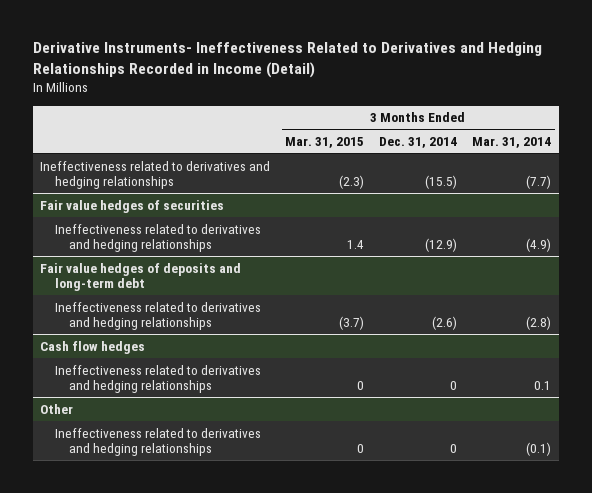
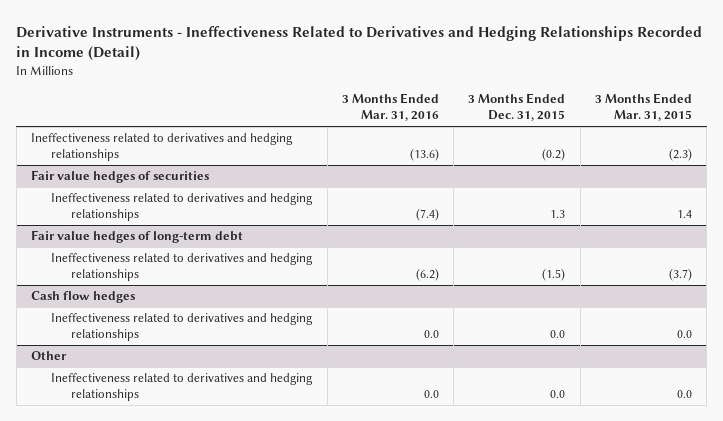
[32,42,542,79] Derivative Instruments- Ineffectiveness Related to Derivatives and Hedging Relationships Recorded in Income (Detail) -> [16,25,703,61] Derivative Instruments - Ineffectiveness Related to Derivatives and Hedging Relationships Recorded in Income (Detail)
[379,136,458,148] Dec. 31, 2014 -> none
[472,136,552,148] Mar. 31, 2014 -> none
none -> [341,93,439,122] 3 Months Ended Mar. 31, 2016
none -> [468,93,566,122] 3 Months Ended Dec. 31, 2015
[40,262,242,291] Fair value hedges of deposits and long-term debt -> [31,230,244,244] Fair value hedges of long-term debt
[357,380,365,390] 0 -> [677,330,693,339] 0.0
[357,443,365,453] 0 -> [677,390,693,399] 0.0

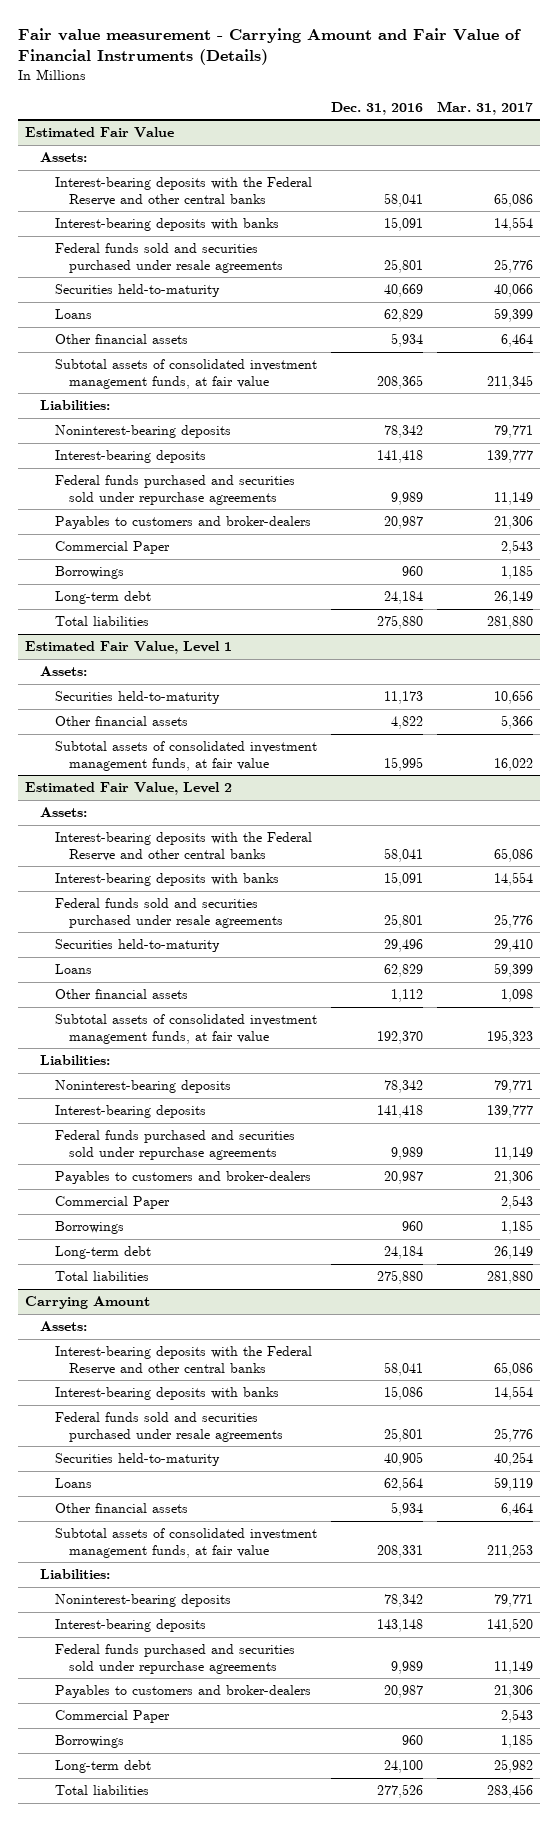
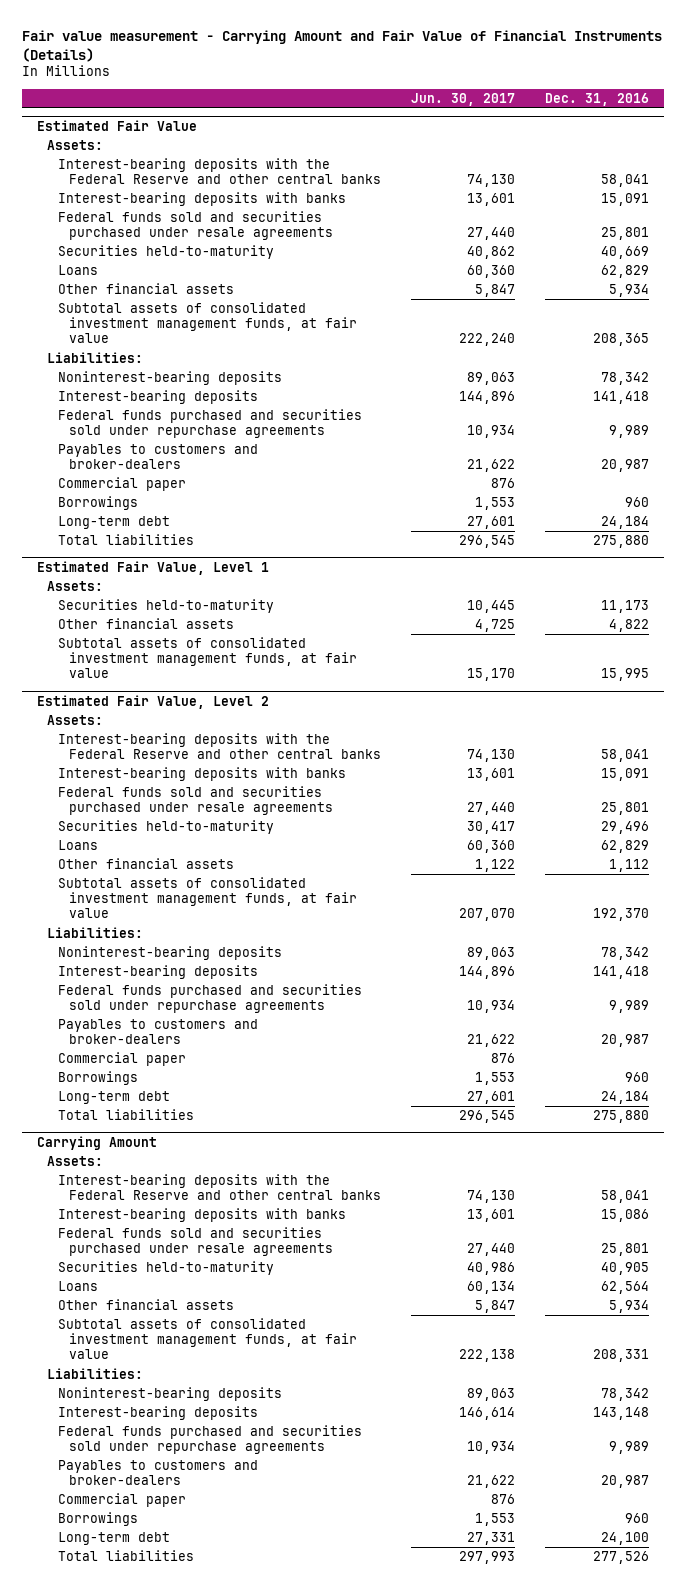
[437,100,534,115] Mar. 31, 2017 -> none
none -> [411,92,516,106] Jun. 30, 2017
[54,541,170,555] Commercial Paper -> [58,477,187,492] Commercial paper
[54,1196,170,1210] Commercial Paper -> [58,1052,187,1067] Commercial paper
[54,1710,170,1724] Commercial Paper -> [58,1493,187,1508] Commercial paper

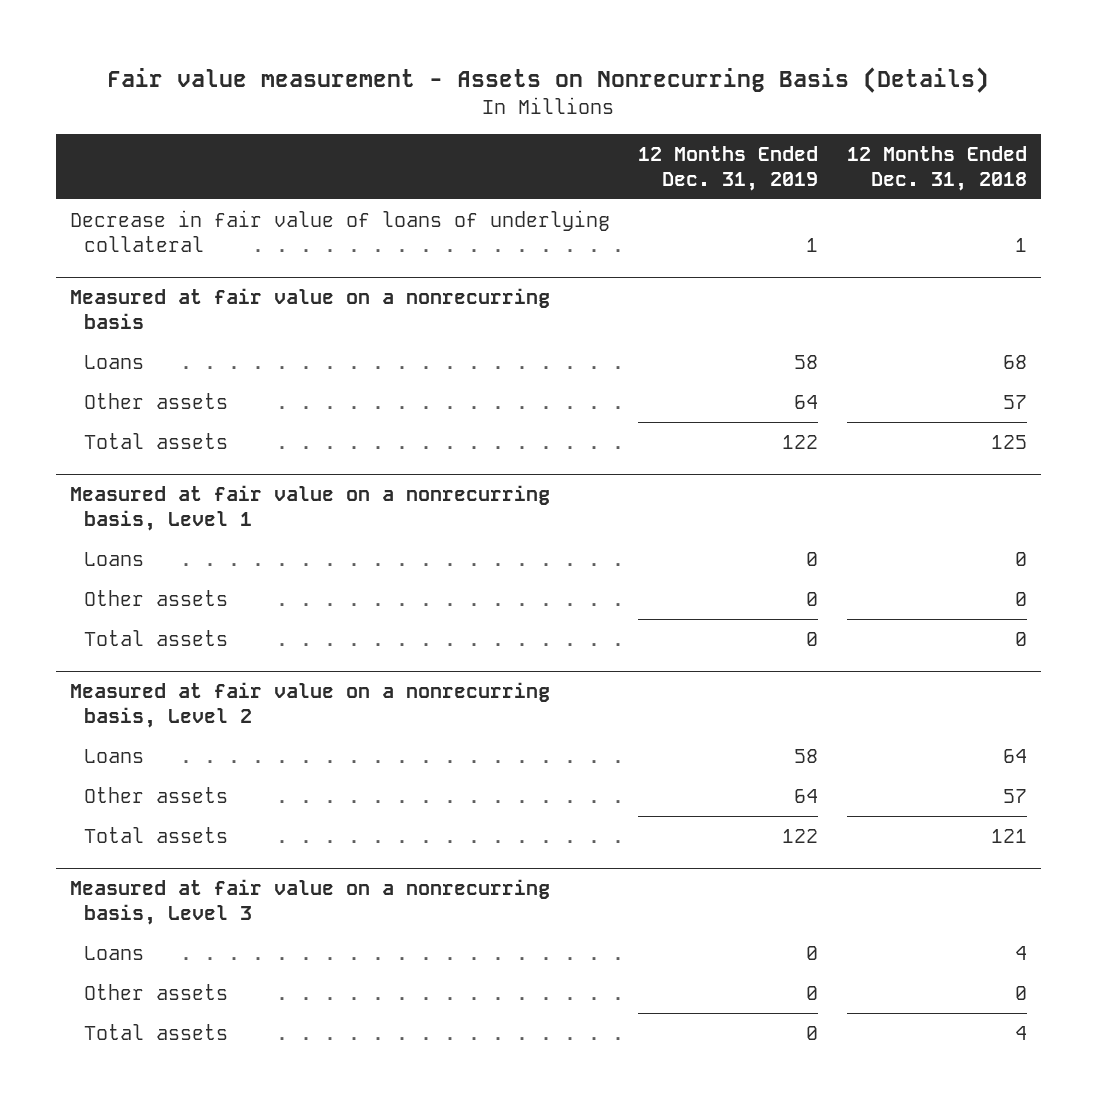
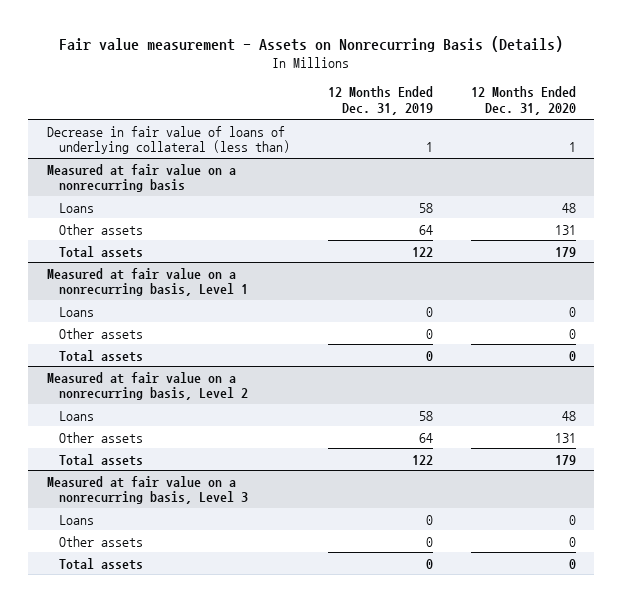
[846,145,1027,191] 12 Months Ended Dec. 31, 2018 -> none
none -> [470,86,576,116] 12 Months Ended Dec. 31, 2020
[70,209,611,252] Decrease in fair value of loans of underlying collateral -> [46,125,291,155] Decrease in fair value of loans of underlying collateral (less than)

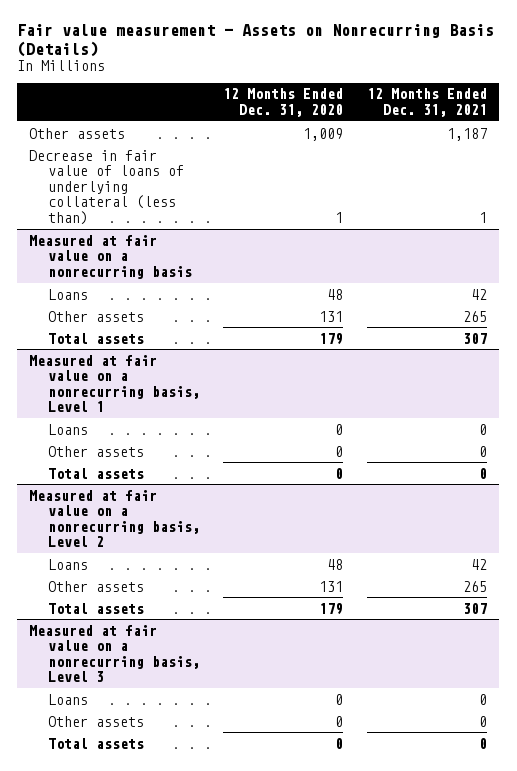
[327,86,433,116] 12 Months Ended Dec. 31, 2019 -> none
none -> [367,88,488,117] 12 Months Ended Dec. 31, 2021
none -> [29,127,126,139] Other assets

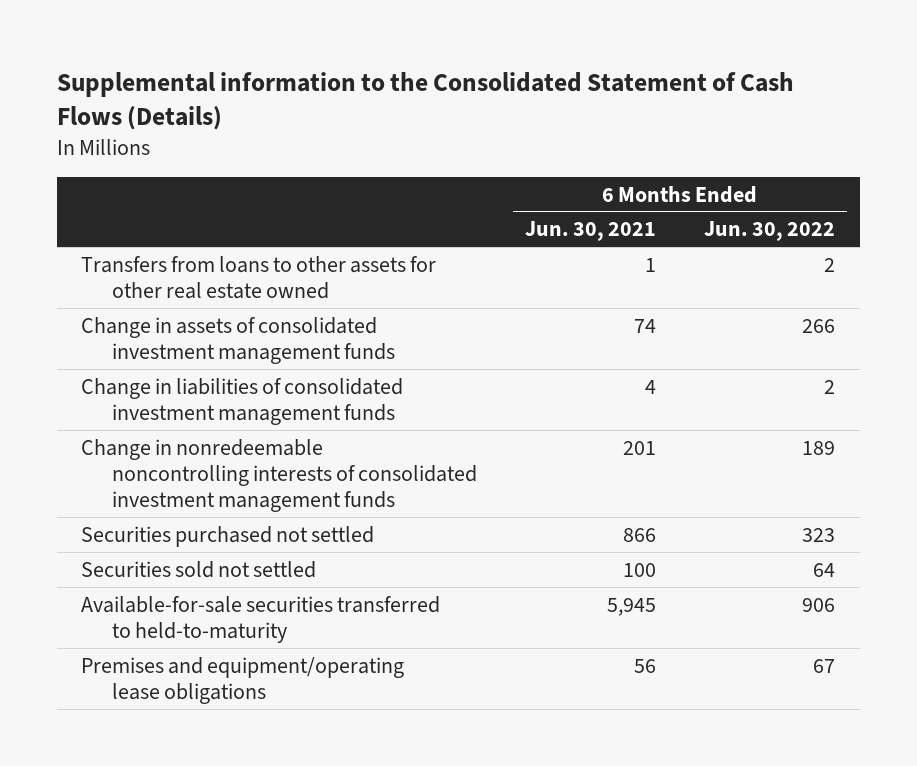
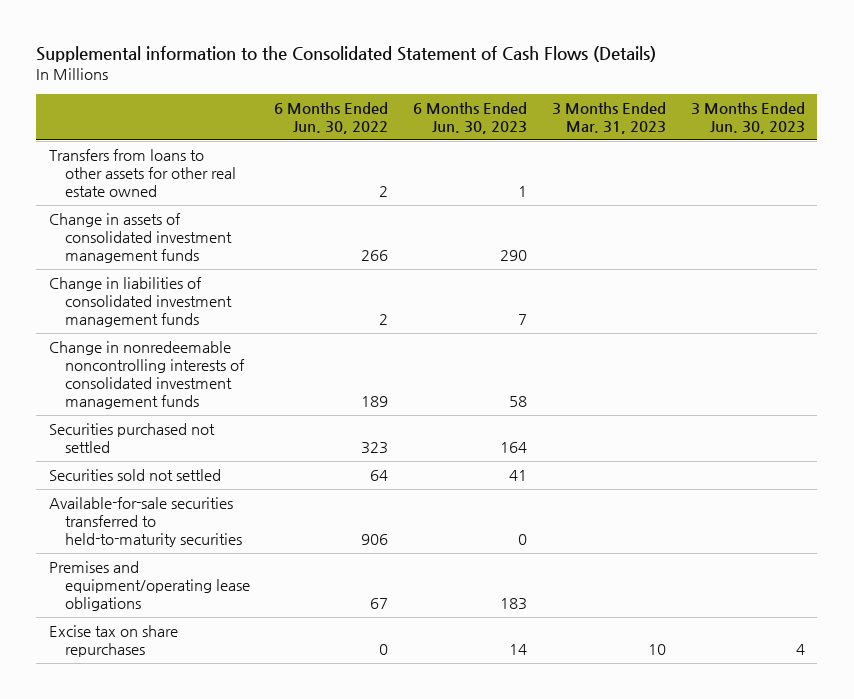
[525,221,657,242] Jun. 30, 2021 -> none
none -> [413,102,528,135] 6 Months Ended Jun. 30, 2023
none -> [552,102,667,135] 3 Months Ended Mar. 31, 2023
none -> [691,102,806,135] 3 Months Ended Jun. 30, 2023
[81,595,441,643] Available-for-sale securities transferred to held-to-maturity -> [48,497,242,548] Available-for-sale securities transferred to held-to-maturity securities
none -> [48,625,178,658] Excise tax on share repurchases

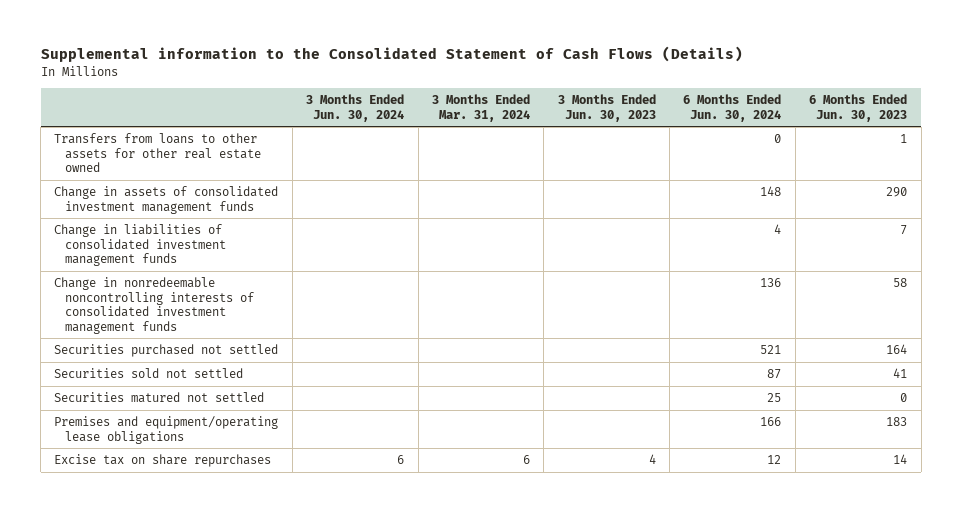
[274,102,389,135] 6 Months Ended Jun. 30, 2022 -> none
[552,102,667,135] 3 Months Ended Mar. 31, 2023 -> none
none -> [306,94,405,122] 3 Months Ended Jun. 30, 2024
none -> [431,94,530,122] 3 Months Ended Mar. 31, 2024
none -> [683,94,782,122] 6 Months Ended Jun. 30, 2024
[48,497,242,548] Available-for-sale securities transferred to held-to-maturity securities -> none
none -> [54,392,265,404] Securities matured not settled

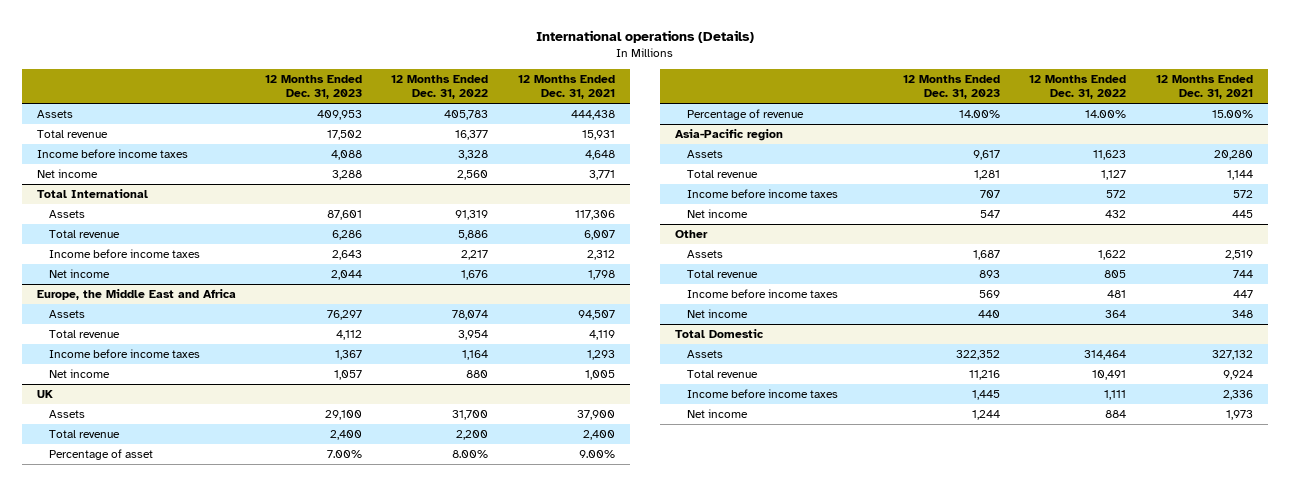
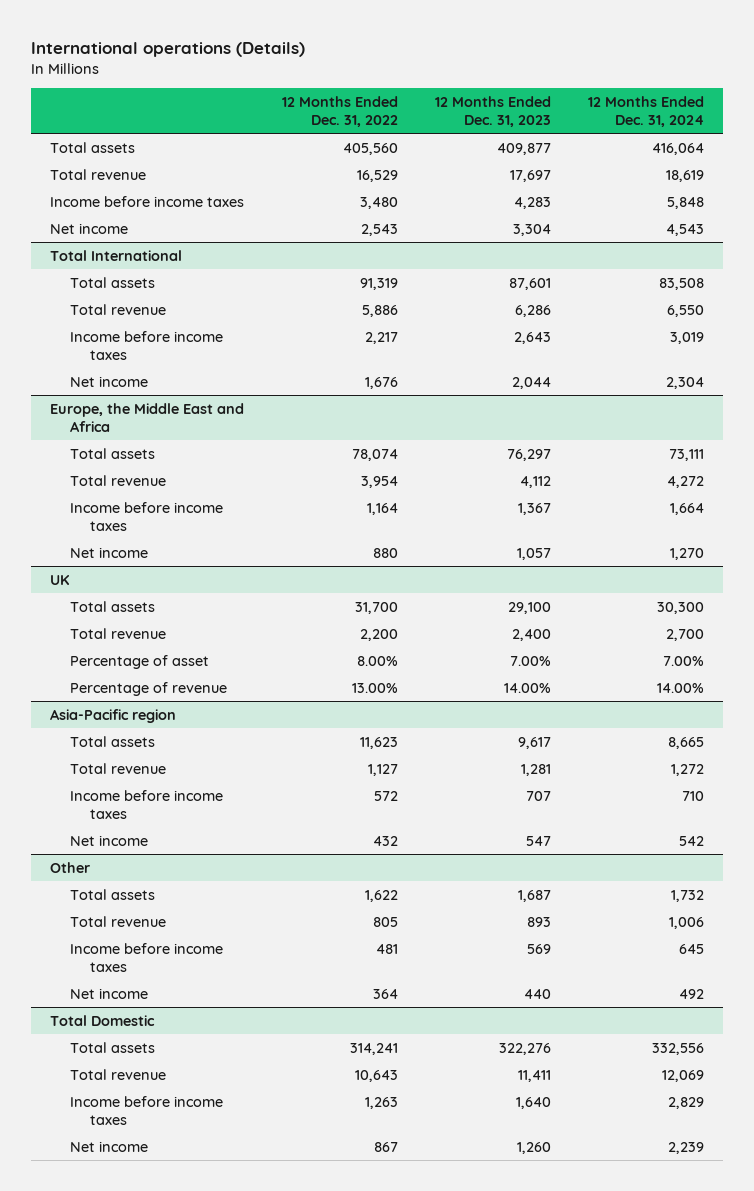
[517,74,615,100] 12 Months Ended Dec. 31, 2021 -> none
none -> [588,96,705,127] 12 Months Ended Dec. 31, 2024
[36,109,73,118] Assets -> [50,141,136,153] Total assets
[317,109,363,120] 409,953 -> [496,142,551,155] 409,877
[444,109,489,120] 405,783 -> [342,142,398,155] 405,560
[327,129,363,140] 17,502 -> [509,169,551,182] 17,697
[455,129,489,140] 16,377 -> [356,169,398,182] 16,529
[331,149,363,160] 4,088 -> [513,196,551,209] 4,283
[458,149,489,160] 3,328 -> [359,196,398,209] 3,480
[332,169,363,180] 3,288 -> [512,223,551,236] 3,304
[457,169,489,180] 2,560 -> [360,223,398,236] 2,543
[48,209,85,218] Assets -> [69,276,155,288] Total assets
[48,309,85,318] Assets -> [69,447,155,459] Total assets
[48,409,85,418] Assets -> [69,600,155,612] Total assets
[1085,109,1127,118] 14.00% -> [351,682,398,693] 13.00%
[686,149,723,158] Assets -> [69,735,155,747] Total assets
[686,249,723,258] Assets -> [69,888,155,900] Total assets
[686,349,723,358] Assets -> [69,1041,155,1053] Total assets
[956,349,1001,360] 322,352 -> [498,1042,551,1055] 322,276
[1084,349,1127,360] 314,464 -> [349,1042,398,1055] 314,241
[969,369,1001,380] 11,216 -> [517,1069,551,1082] 11,411
[1092,369,1127,380] 10,491 -> [354,1069,398,1082] 10,643
[972,389,1001,400] 1,445 -> [515,1096,551,1109] 1,640
[1104,389,1127,400] 1,111 -> [364,1096,398,1109] 1,263
[972,409,1001,420] 1,244 -> [516,1141,551,1154] 1,260
[1105,409,1127,418] 884 -> [373,1141,398,1152] 867

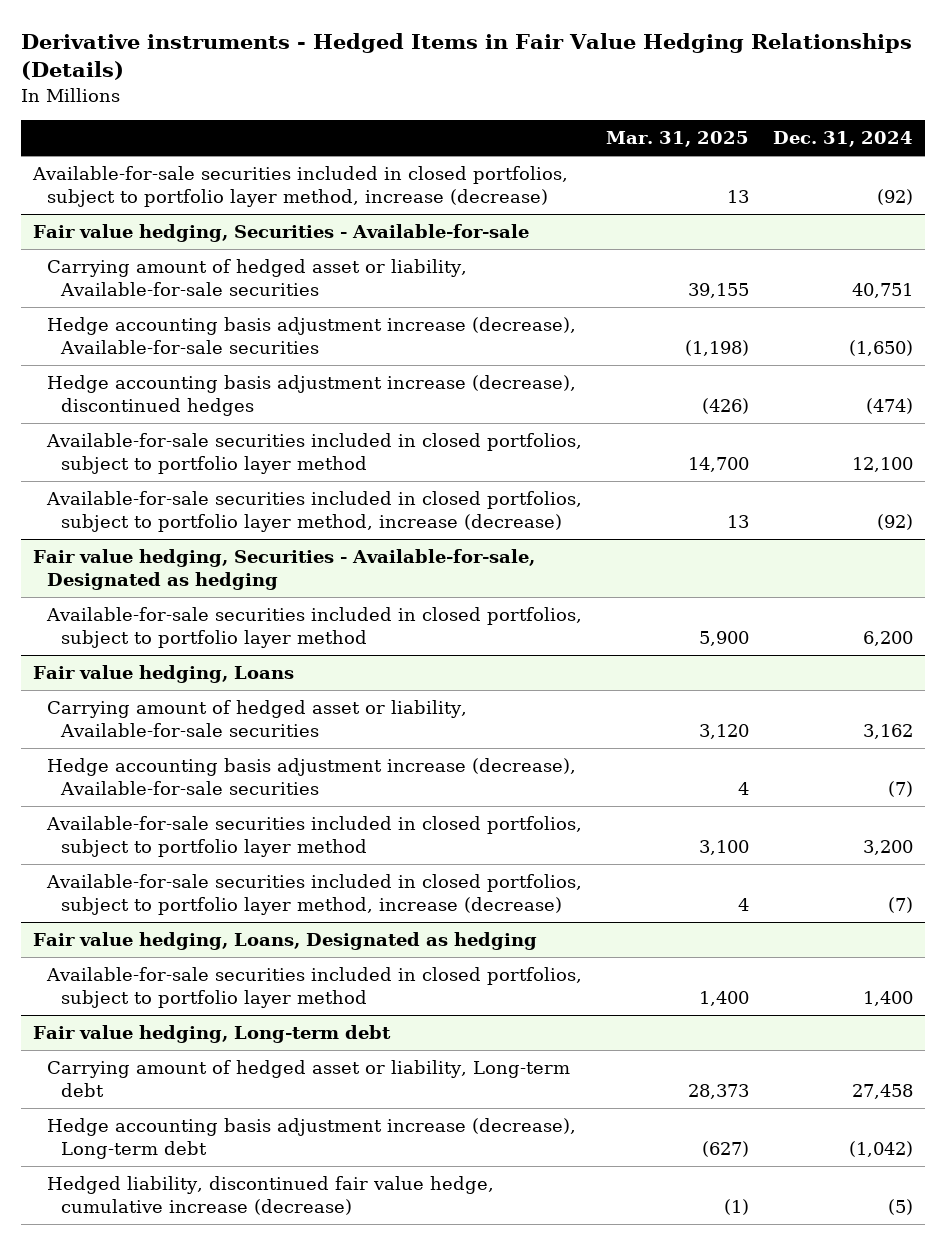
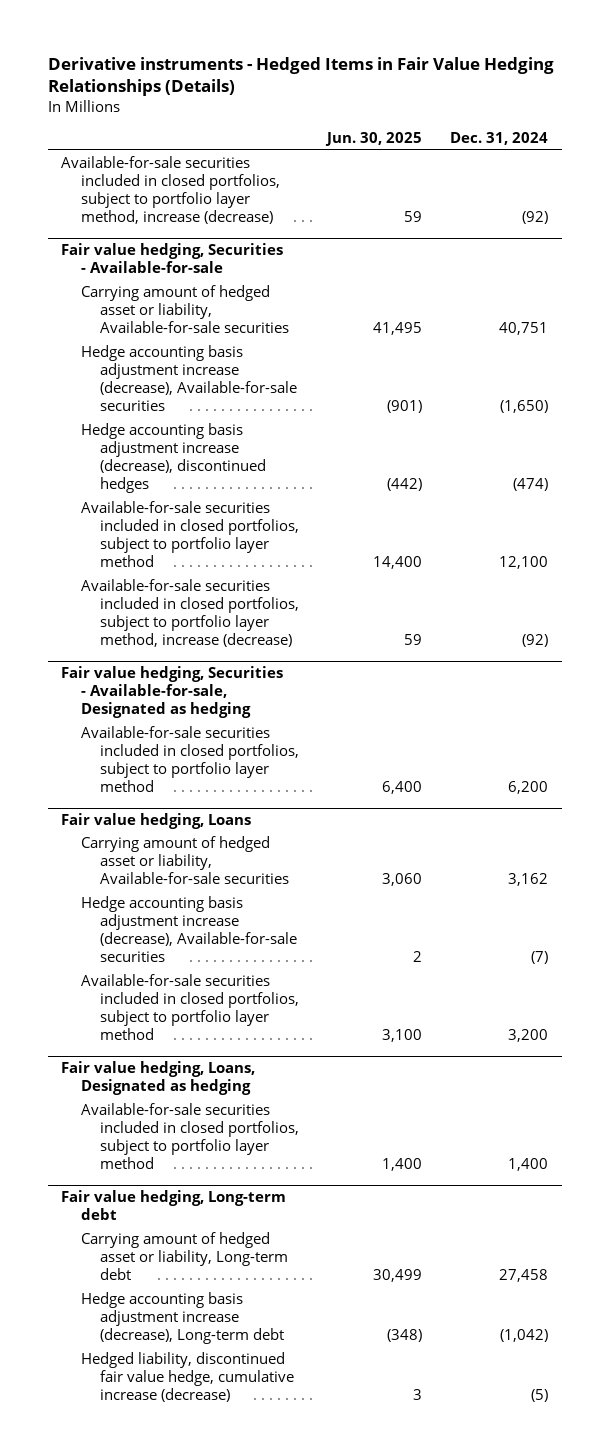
[605,131,749,148] Mar. 31, 2025 -> none
none -> [325,132,423,147] Jun. 30, 2025
[45,874,582,916] Available-for-sale securities included in closed portfolios, subject to portfolio layer method, increase (decrease) -> none

